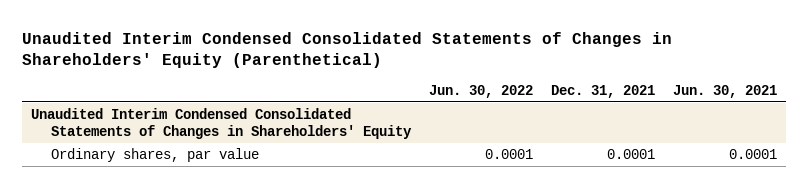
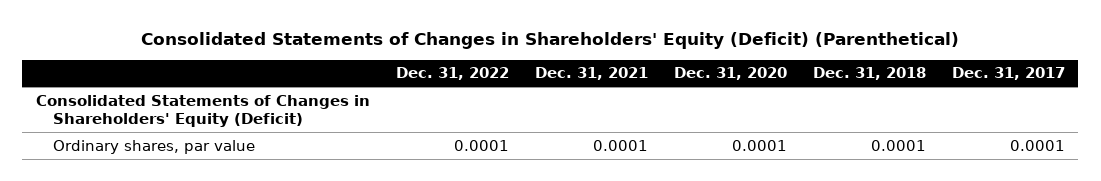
[21,31,672,69] Unaudited Interim Condensed Consolidated Statements of Changes in Shareholders' Equity (Parenthetical) -> [141,32,960,50] Consolidated Statements of Changes in Shareholders' Equity (Deficit) (Parenthetical)
[429,85,534,99] Jun. 30, 2022 -> none
[672,85,777,99] Jun. 30, 2021 -> none
none -> [395,67,509,81] Dec. 31, 2022
none -> [673,67,787,81] Dec. 31, 2020
none -> [813,67,927,81] Dec. 31, 2018
none -> [952,67,1066,81] Dec. 31, 2017
[30,107,413,140] Unaudited Interim Condensed Consolidated Statements of Changes in Shareholders' Equity -> [35,94,370,127] Consolidated Statements of Changes in Shareholders' Equity (Deficit)

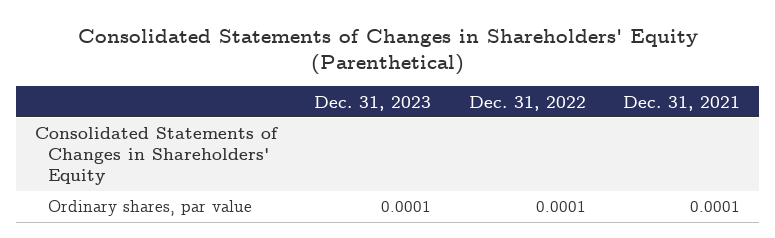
[141,32,960,50] Consolidated Statements of Changes in Shareholders' Equity (Deficit) (Parenthetical) -> [77,28,698,76] Consolidated Statements of Changes in Shareholders' Equity (Parenthetical)
[673,67,787,81] Dec. 31, 2020 -> none
[813,67,927,81] Dec. 31, 2018 -> none
[952,67,1066,81] Dec. 31, 2017 -> none
none -> [314,95,432,111] Dec. 31, 2023
[35,94,370,127] Consolidated Statements of Changes in Shareholders' Equity (Deficit) -> [34,127,278,186] Consolidated Statements of Changes in Shareholders' Equity

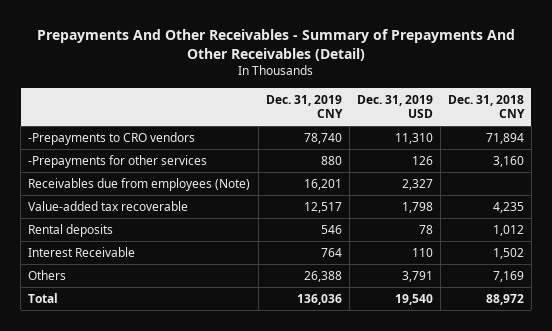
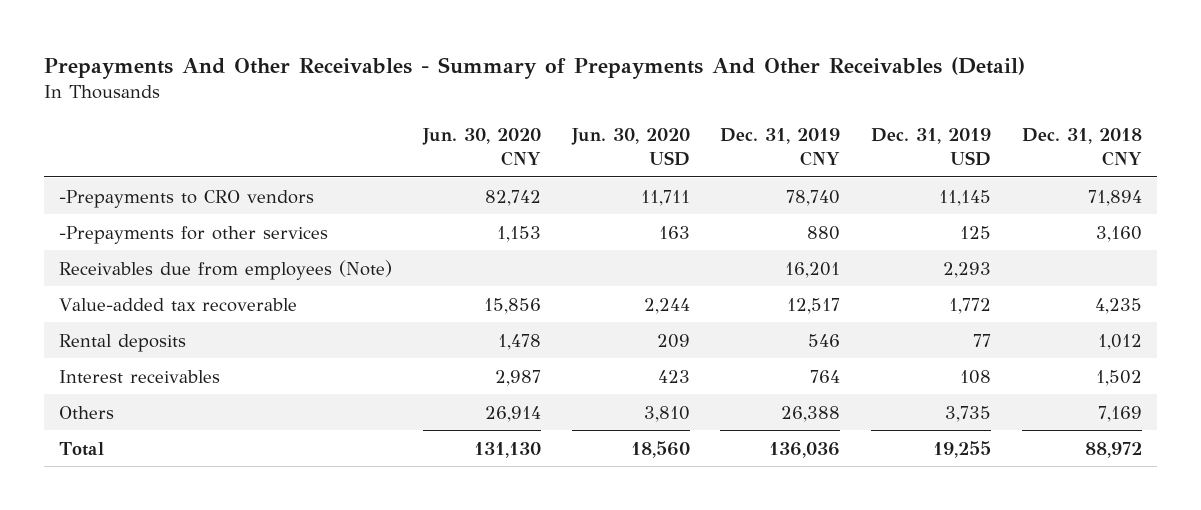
none -> [421,128,541,167] Jun. 30, 2020 CNY
none -> [570,128,690,167] Jun. 30, 2020 USD
[394,133,433,145] 11,310 -> [938,189,991,206] 11,145
[411,156,433,166] 126 -> [959,225,991,239] 125
[401,179,433,191] 2,327 -> [942,261,991,278] 2,293
[401,202,433,214] 1,798 -> [948,297,991,314] 1,772
[418,225,433,235] 78 -> [972,333,991,347] 77
[28,247,136,258] Interest Receivable -> [59,369,221,383] Interest receivables
[411,248,433,258] 110 -> [959,369,991,384] 108
[401,271,433,283] 3,791 -> [944,405,991,422] 3,735
[394,294,433,306] 19,540 -> [932,440,991,458] 19,255

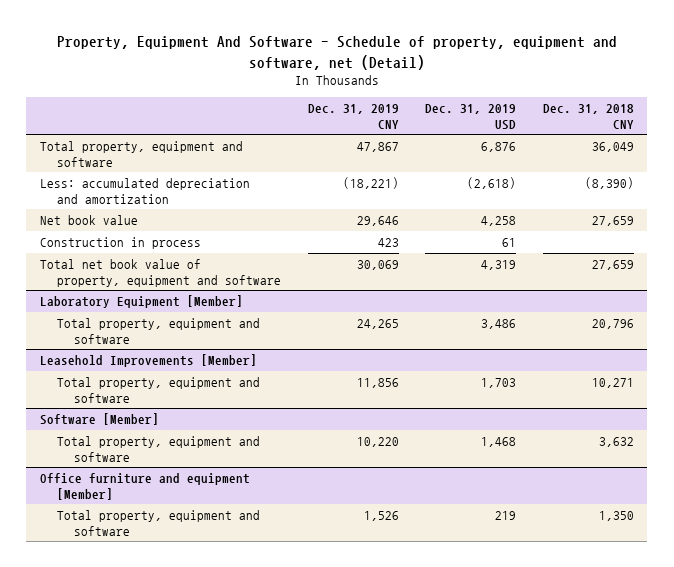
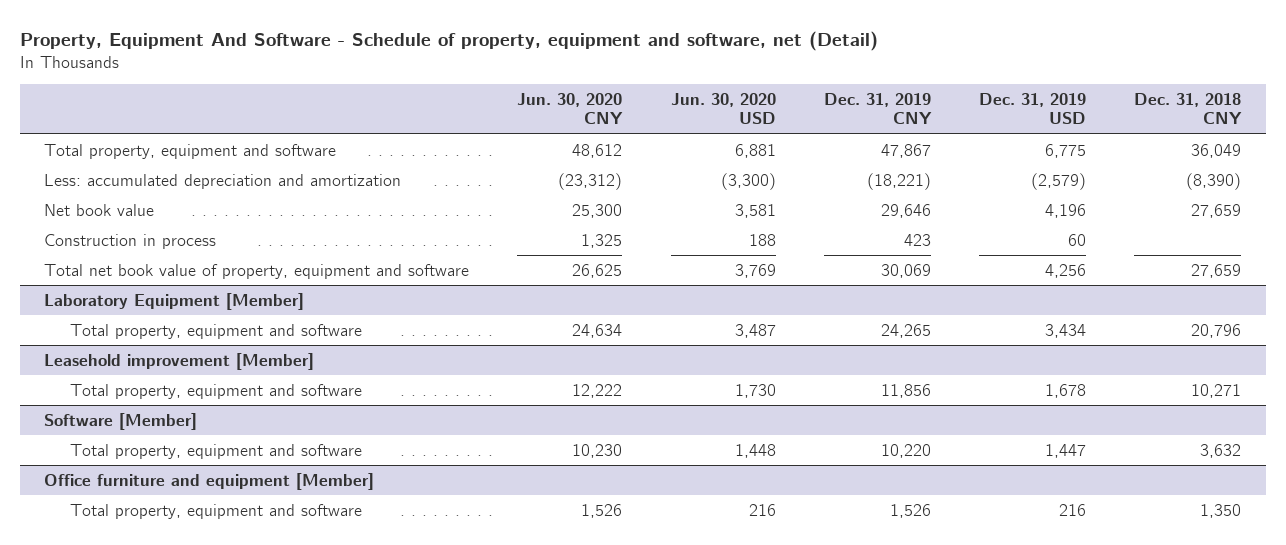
none -> [517,92,624,125] Jun. 30, 2020 CNY
none -> [670,92,776,125] Jun. 30, 2020 USD
[481,141,517,152] 6,876 -> [1045,143,1087,158] 6,775
[467,176,517,189] (2,618) -> [1031,172,1087,190] (2,579)
[481,215,517,226] 4,258 -> [1045,203,1087,218] 4,196
[502,237,517,247] 61 -> [1068,233,1087,246] 60
[481,259,517,270] 4,319 -> [1045,263,1087,278] 4,256
[481,318,517,329] 3,486 -> [1045,323,1087,338] 3,434
[39,353,257,367] Leasehold Improvements [Member] -> [44,352,315,370] Leasehold improvement [Member]
[481,377,517,388] 1,703 -> [1045,383,1087,398] 1,678
[481,436,517,447] 1,468 -> [1045,443,1087,458] 1,447
[495,510,517,520] 219 -> [1059,503,1087,516] 216

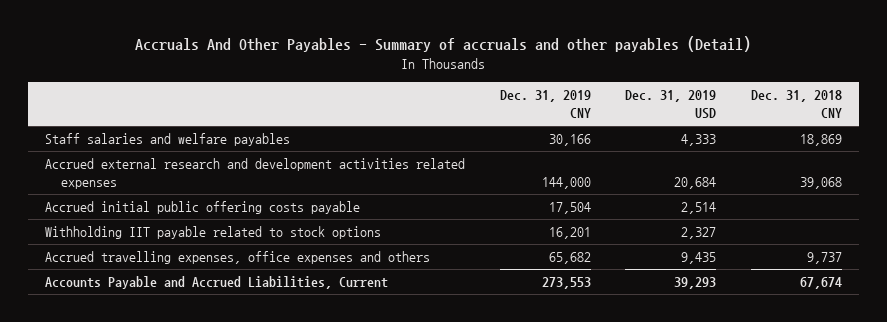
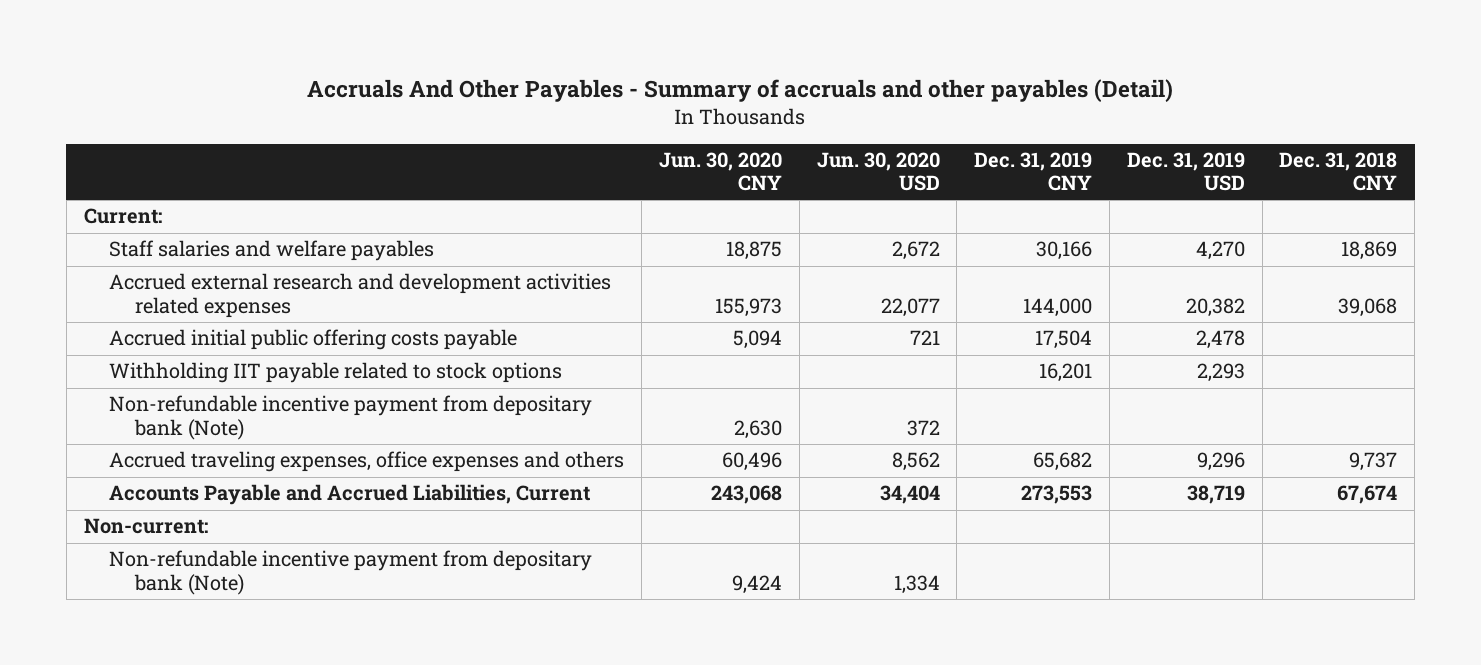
none -> [658,151,782,192] Jun. 30, 2020 CNY
none -> [816,151,940,192] Jun. 30, 2020 USD
none -> [83,208,162,225] Current:
[681,133,717,146] 4,333 -> [1195,241,1245,261] 4,270
[674,176,717,189] 20,684 -> [1185,297,1245,317] 20,382
[681,201,717,214] 2,514 -> [1195,330,1245,350] 2,478
[681,226,717,239] 2,327 -> [1196,363,1245,383] 2,293
none -> [109,395,593,440] Non-refundable incentive payment from depositary bank (Note)
[44,250,430,264] Accrued travelling expenses, office expenses and others -> [109,451,625,473] Accrued traveling expenses, office expenses and others
[681,251,717,264] 9,435 -> [1196,452,1245,472] 9,296
[674,276,717,289] 39,293 -> [1186,485,1245,505] 38,719
none -> [83,518,208,535] Non-current:
none -> [109,550,593,595] Non-refundable incentive payment from depositary bank (Note)

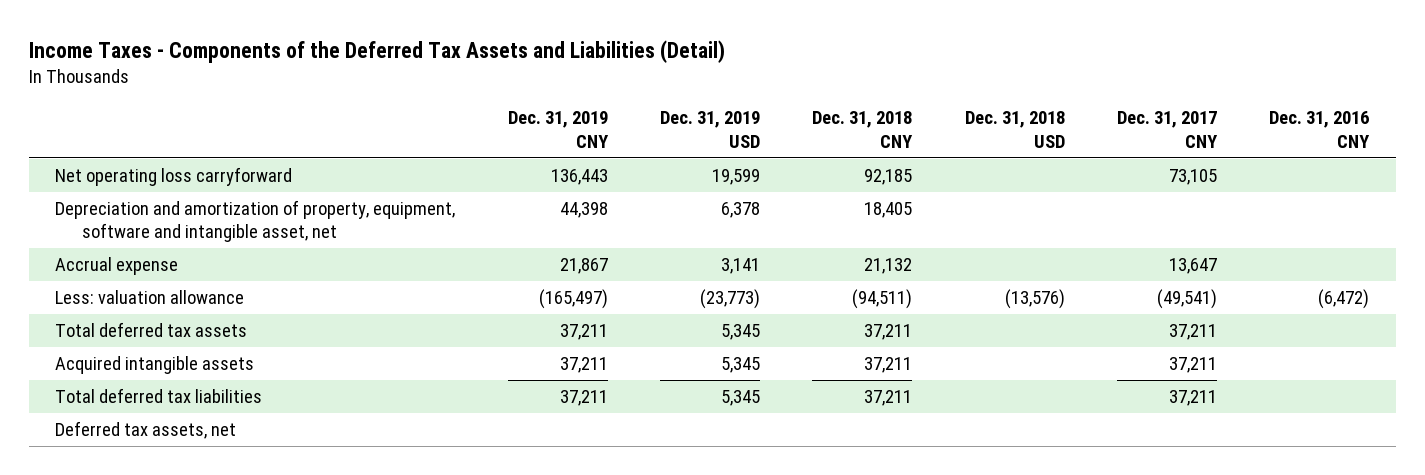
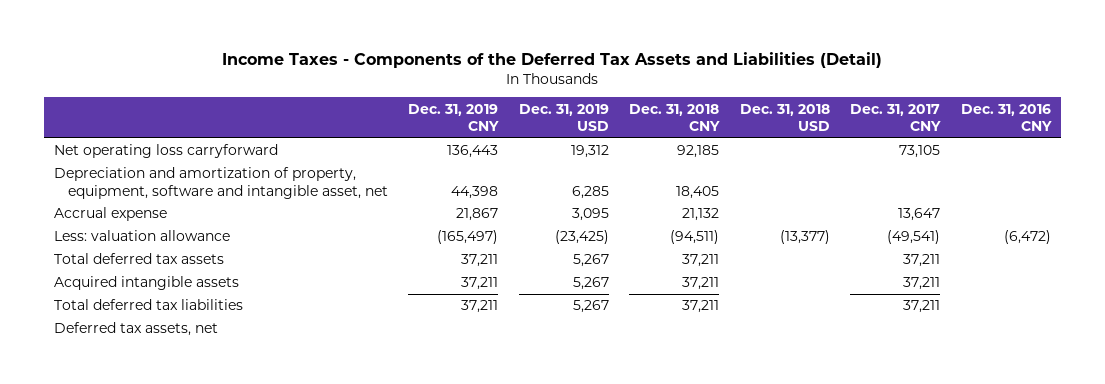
[711,168,760,185] 19,599 -> [570,145,609,159] 19,312
[720,201,760,218] 6,378 -> [571,185,609,199] 6,285
[720,257,760,274] 3,141 -> [571,208,609,222] 3,095
[699,288,760,309] (23,773) -> [554,230,609,245] (23,425)
[1004,288,1065,309] (13,576) -> [779,230,830,245] (13,377)
[720,323,760,340] 5,345 -> [572,254,609,268] 5,267
[720,356,760,373] 5,345 -> [572,277,609,291] 5,267
[720,389,760,406] 5,345 -> [572,300,609,314] 5,267

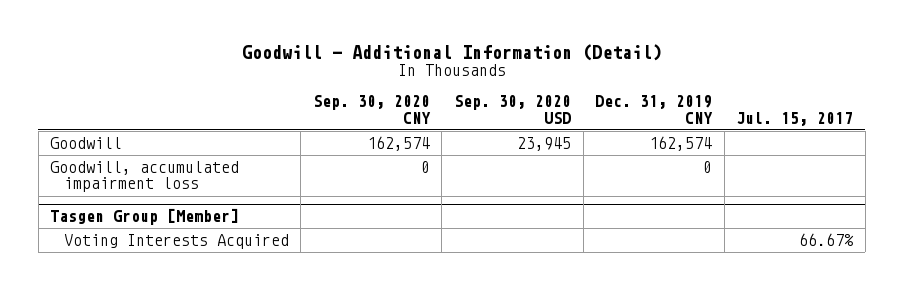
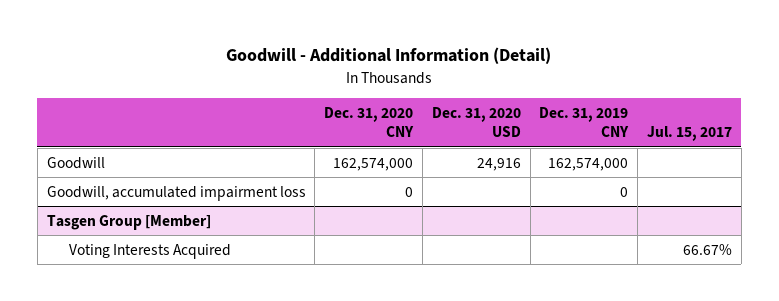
[312,95,431,124] Sep. 30, 2020 CNY -> none
[453,95,571,124] Sep. 30, 2020 USD -> none
none -> [324,106,415,138] Dec. 31, 2020 CNY
none -> [431,106,521,138] Dec. 31, 2020 USD
[649,136,713,152] 162,574 -> [548,157,629,171] 162,574,000

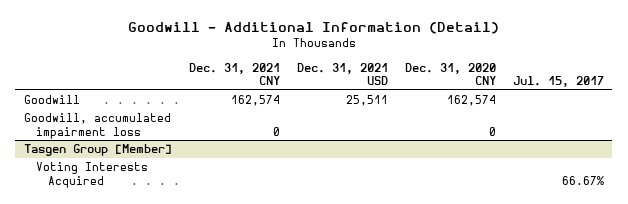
[431,106,521,138] Dec. 31, 2020 USD -> none
[539,106,630,138] Dec. 31, 2019 CNY -> none
none -> [188,62,280,86] Dec. 31, 2021 CNY
none -> [296,62,388,86] Dec. 31, 2021 USD
[333,157,414,171] 162,574,000 -> [446,95,496,107] 162,574

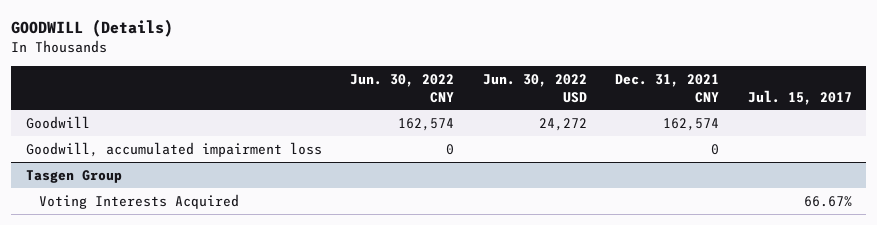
[127,22,499,35] Goodwill - Additional Information (Detail) -> [11,18,174,37] GOODWILL (Details)
[296,62,388,86] Dec. 31, 2021 USD -> none
[404,62,496,86] Dec. 31, 2020 CNY -> none
none -> [350,73,455,103] Jun. 30, 2022 CNY
none -> [482,73,587,103] Jun. 30, 2022 USD
[23,144,172,157] Tasgen Group [Member] -> [25,169,122,183] Tasgen Group

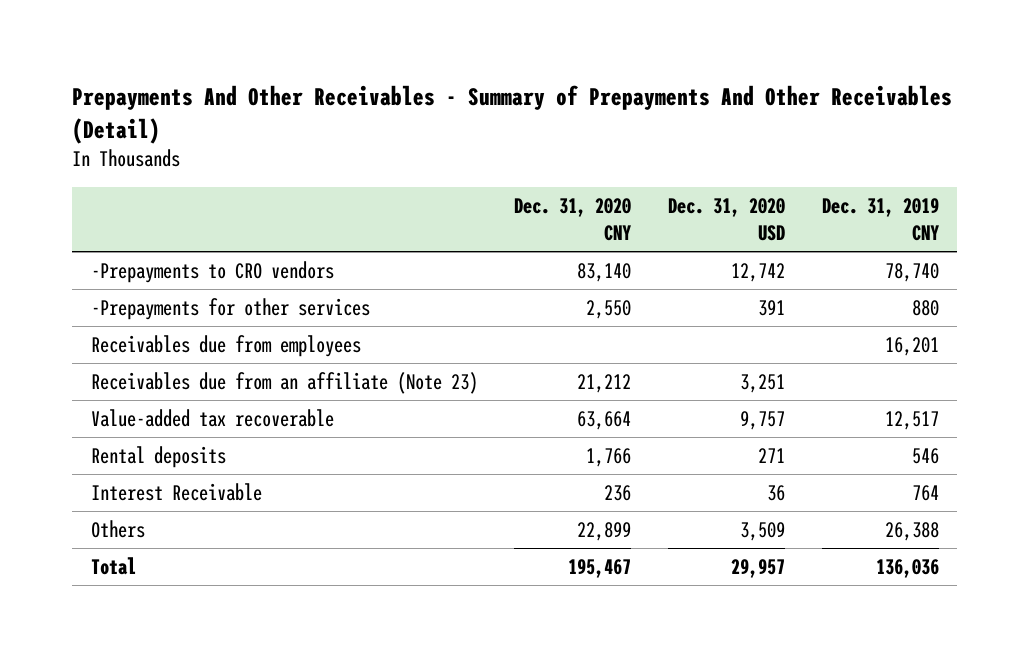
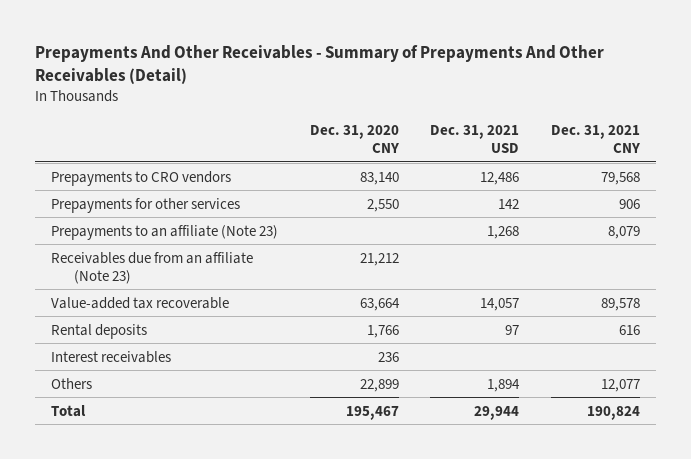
[668,197,786,241] Dec. 31, 2020 USD -> none
[821,197,939,241] Dec. 31, 2019 CNY -> none
none -> [430,124,520,153] Dec. 31, 2021 USD
none -> [550,124,640,153] Dec. 31, 2021 CNY
[90,335,361,358] Receivables due from employees -> none
[90,261,334,284] -Prepayments to CRO vendors -> [50,170,231,186] Prepayments to CRO vendors
[90,298,370,321] -Prepayments for other services -> [50,197,240,213] Prepayments for other services
none -> [50,224,278,240] Prepayments to an affiliate (Note 23)
[90,483,262,502] Interest Receivable -> [50,350,171,363] Interest receivables

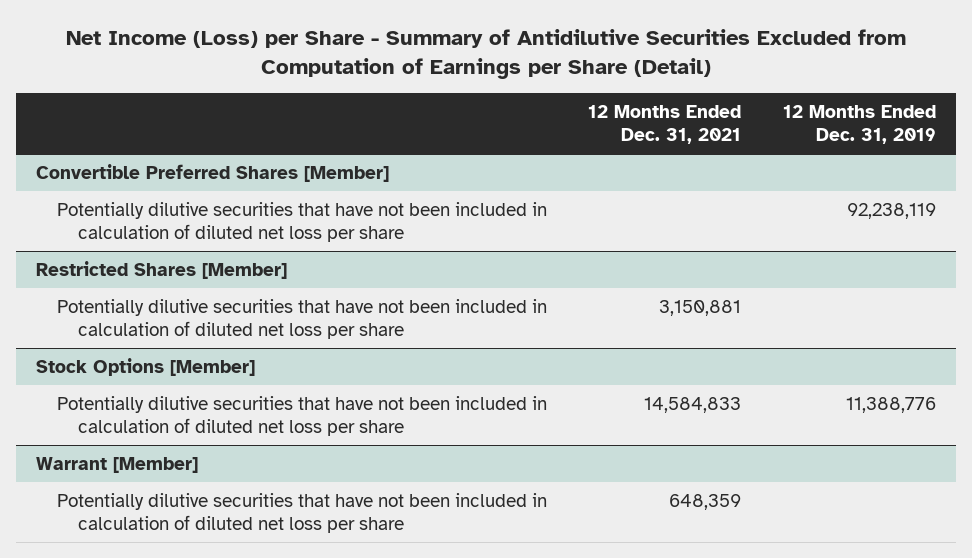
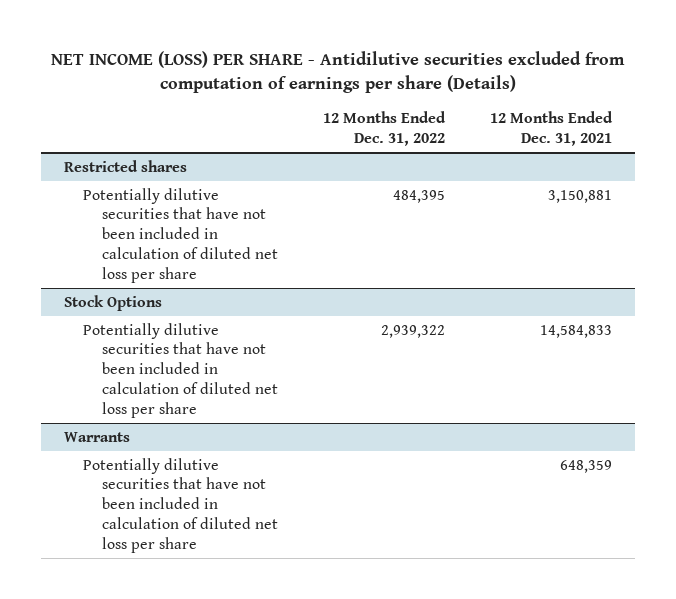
[66,29,907,80] Net Income (Loss) per Share - Summary of Antidilutive Securities Excluded from Computation of Earnings per Share (Detail) -> [50,51,625,94] NET INCOME (LOSS) PER SHARE - Antidilutive securities excluded from computation of earnings per share (Details)
[782,105,936,145] 12 Months Ended Dec. 31, 2019 -> none
none -> [323,111,447,146] 12 Months Ended Dec. 31, 2022
[36,163,390,182] Convertible Preferred Shares [Member] -> none
[57,201,548,242] Potentially dilutive securities that have not been included in calculation of diluted net loss per share -> none
[36,260,288,279] Restricted Shares [Member] -> [63,159,187,172] Restricted shares
[36,357,256,376] Stock Options [Member] -> [63,294,162,311] Stock Options
[36,456,199,473] Warrant [Member] -> [63,431,130,442] Warrants

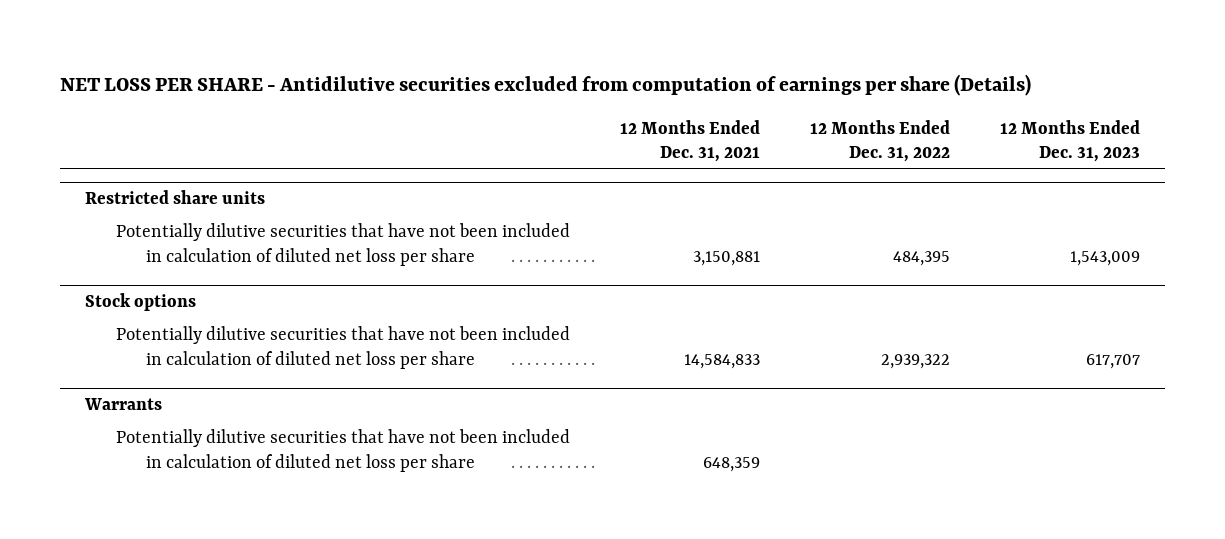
[50,51,625,94] NET INCOME (LOSS) PER SHARE - Antidilutive securities excluded from computation of earnings per share (Details) -> [60,74,1032,97] NET LOSS PER SHARE - Antidilutive securities excluded from computation of earnings per share (Details)
none -> [1000,119,1141,162] 12 Months Ended Dec. 31, 2023
[63,159,187,172] Restricted shares -> none
none -> [85,190,266,205] Restricted share units
[63,294,162,311] Stock Options -> [85,293,197,312] Stock options

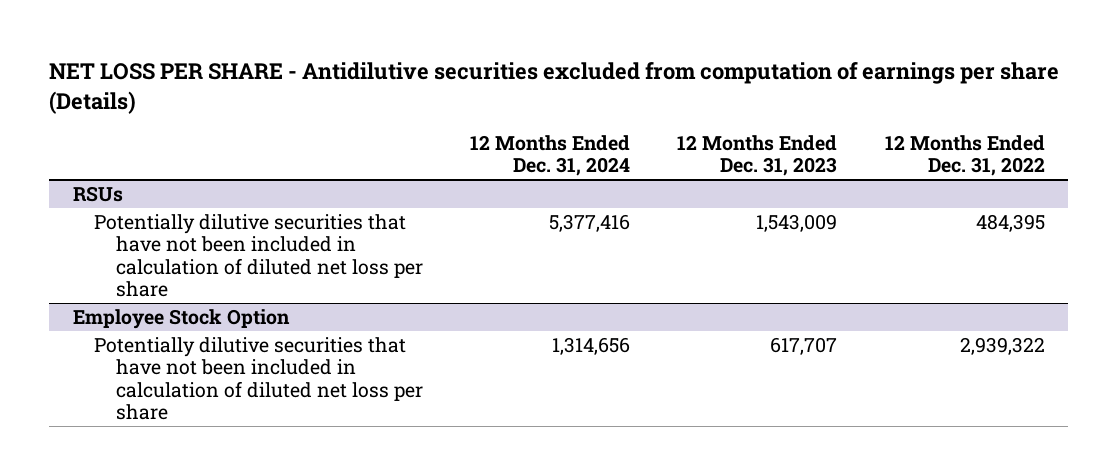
[619,119,760,162] 12 Months Ended Dec. 31, 2021 -> none
none -> [470,134,631,176] 12 Months Ended Dec. 31, 2024
[85,190,266,205] Restricted share units -> [73,186,124,203] RSUs
[85,293,197,312] Stock options -> [73,309,291,330] Employee Stock Option
[84,398,163,411] Warrants -> none
[115,429,570,472] Potentially dilutive securities that have not been included in calculation of diluted net loss per share -> none

